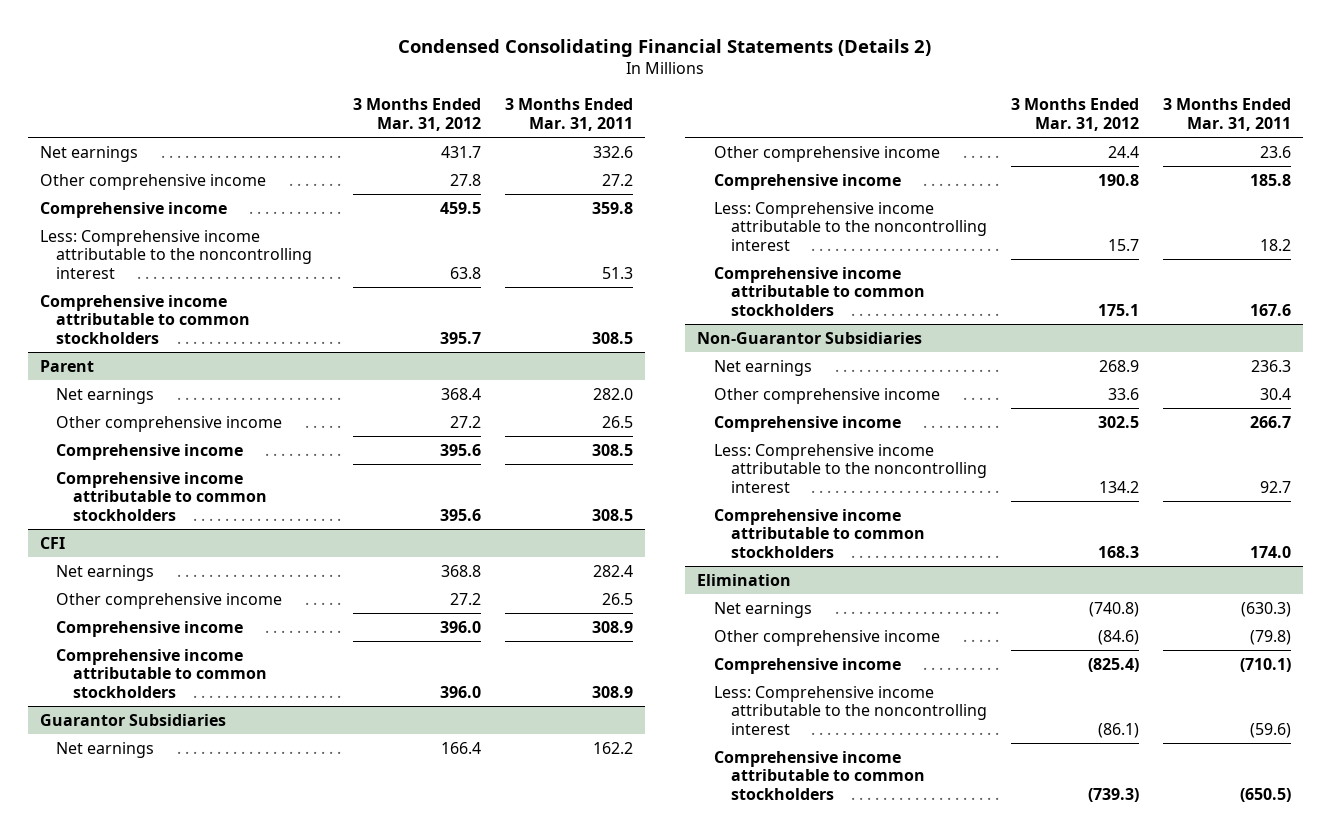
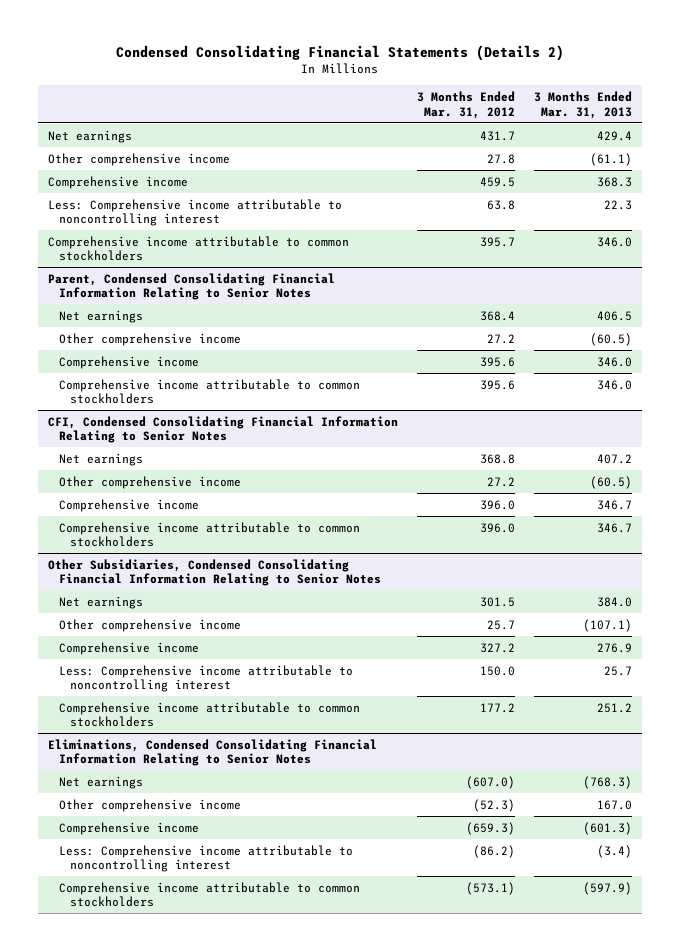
[505,98,634,131] 3 Months Ended Mar. 31, 2011 -> none
none -> [534,91,633,119] 3 Months Ended Mar. 31, 2013
[39,229,313,279] Less: Comprehensive income attributable to the noncontrolling interest -> [47,198,342,227] Less: Comprehensive income attributable to noncontrolling interest
[39,359,94,372] Parent -> none
none -> [47,272,335,301] Parent, Condensed Consolidating Financial Information Relating to Senior Notes
[39,536,65,549] CFI -> none
none -> [47,415,398,444] CFI, Condensed Consolidating Financial Information Relating to Senior Notes
[39,713,226,726] Guarantor Subsidiaries -> none
[697,331,923,344] Non-Guarantor Subsidiaries -> none
[697,573,792,586] Elimination -> none
[713,601,812,618] Net earnings -> none
[713,629,940,646] Other comprehensive income -> none
[713,657,901,674] Comprehensive income -> none
[713,685,987,735] Less: Comprehensive income attributable to the noncontrolling interest -> none
[713,750,925,800] Comprehensive income attributable to common stockholders -> none
none -> [47,558,382,587] Other Subsidiaries, Condensed Consolidating Financial Information Relating to Senior Notes
[441,741,482,754] 166.4 -> [480,596,516,607] 301.5
[1107,145,1139,158] 24.4 -> [487,619,516,630] 25.7
[1097,173,1139,186] 190.8 -> [480,642,516,653] 327.2
[713,201,987,251] Less: Comprehensive income attributable to the noncontrolling interest -> [59,664,354,693] Less: Comprehensive income attributable to noncontrolling interest
[1107,238,1139,251] 15.7 -> [480,665,516,676] 150.0
[1097,303,1139,316] 175.1 -> [480,702,516,713] 177.2
none -> [47,738,377,767] Eliminations, Condensed Consolidating Financial Information Relating to Senior Notes
[1098,359,1139,372] 268.9 -> [466,775,516,789] (607.0)
[1107,387,1139,400] 33.6 -> [473,798,516,812] (52.3)
[1097,415,1139,428] 302.5 -> [466,821,516,835] (659.3)
[713,443,987,493] Less: Comprehensive income attributable to the noncontrolling interest -> [59,844,354,873] Less: Comprehensive income attributable to noncontrolling interest
[1098,480,1139,493] 134.2 -> [473,844,516,858] (86.2)
[1097,545,1139,558] 168.3 -> [466,881,516,895] (573.1)

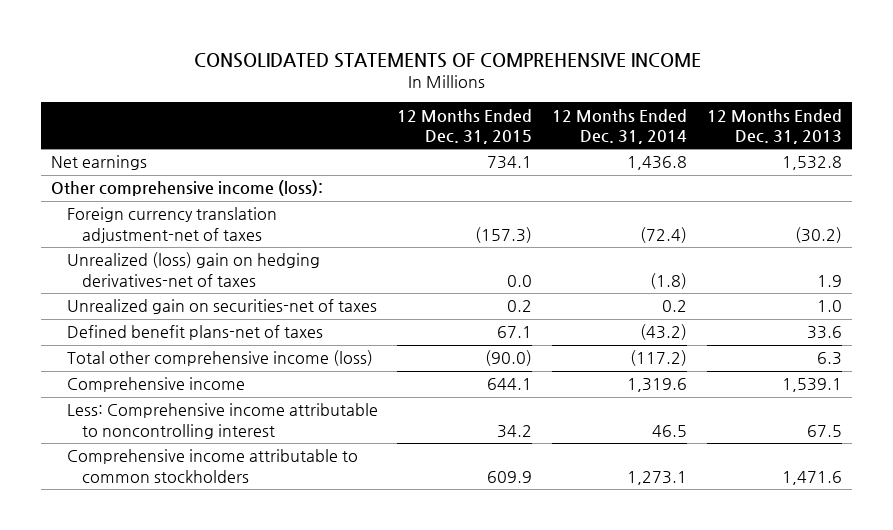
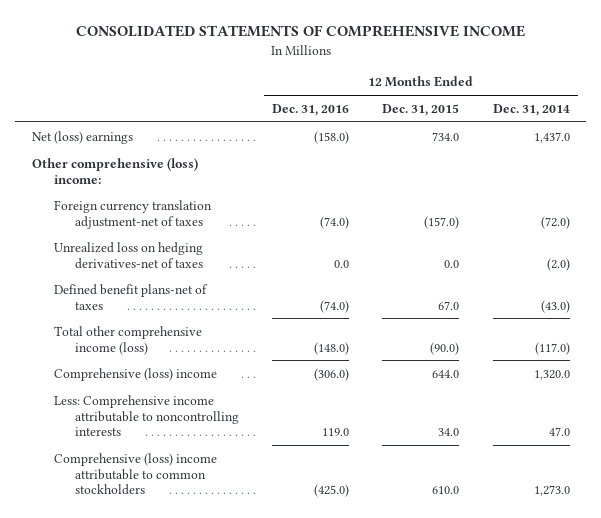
[707,108,843,144] 12 Months Ended Dec. 31, 2013 -> none
none -> [272,103,350,116] Dec. 31, 2016
[66,299,377,315] Unrealized gain on securities-net of taxes -> none
[51,155,148,171] Net earnings -> [31,130,133,144] Net (loss) earnings
[487,156,533,170] 734.1 -> [432,131,460,141] 734.0
[627,156,688,171] 1,436.8 -> [533,131,570,143] 1,437.0
[51,180,324,197] Other comprehensive income (loss): -> [31,157,198,184] Other comprehensive (loss) income:
[475,226,533,243] (157.3) -> [424,215,460,229] (157.0)
[640,226,688,243] (72.4) -> [540,215,570,229] (72.0)
[66,252,320,287] Unrealized (loss) gain on hedging derivatives-net of taxes -> [53,241,204,269] Unrealized loss on hedging derivatives-net of taxes
[650,272,688,289] (1.8) -> [546,257,570,271] (2.0)
[497,326,533,339] 67.1 -> [438,300,460,310] 67.0
[640,324,688,341] (43.2) -> [540,299,570,313] (43.0)
[630,350,688,367] (117.2) -> [534,341,570,355] (117.0)
[66,377,245,393] Comprehensive income -> [53,367,217,381] Comprehensive (loss) income
[487,378,533,391] 644.1 -> [432,369,460,378] 644.0
[627,378,688,393] 1,319.6 -> [533,369,570,380] 1,320.0
[66,403,378,439] Less: Comprehensive income attributable to noncontrolling interest -> [53,394,240,437] Less: Comprehensive income attributable to noncontrolling interests
[497,424,533,438] 34.2 -> [438,428,460,437] 34.0
[652,424,688,437] 46.5 -> [548,427,570,437] 47.0
[66,449,358,483] Comprehensive income attributable to common stockholders -> [53,452,217,496] Comprehensive (loss) income attributable to common stockholders
[487,470,533,483] 609.9 -> [432,486,460,495] 610.0
[627,470,688,485] 1,273.1 -> [533,485,570,497] 1,273.0

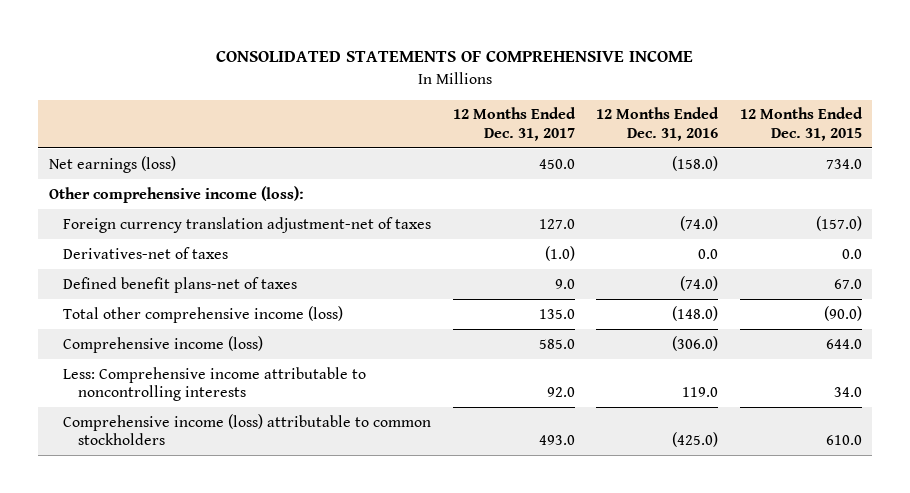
[492,103,570,116] Dec. 31, 2014 -> none
none -> [452,107,576,141] 12 Months Ended Dec. 31, 2017
[31,130,133,144] Net (loss) earnings -> [48,155,176,173] Net earnings (loss)
[31,157,198,184] Other comprehensive (loss) income: -> [48,185,304,203] Other comprehensive income (loss):
[53,241,204,269] Unrealized loss on hedging derivatives-net of taxes -> [63,246,229,259] Derivatives-net of taxes
[53,367,217,381] Comprehensive (loss) income -> [63,335,264,353] Comprehensive income (loss)
[53,452,217,496] Comprehensive (loss) income attributable to common stockholders -> [63,413,432,446] Comprehensive income (loss) attributable to common stockholders

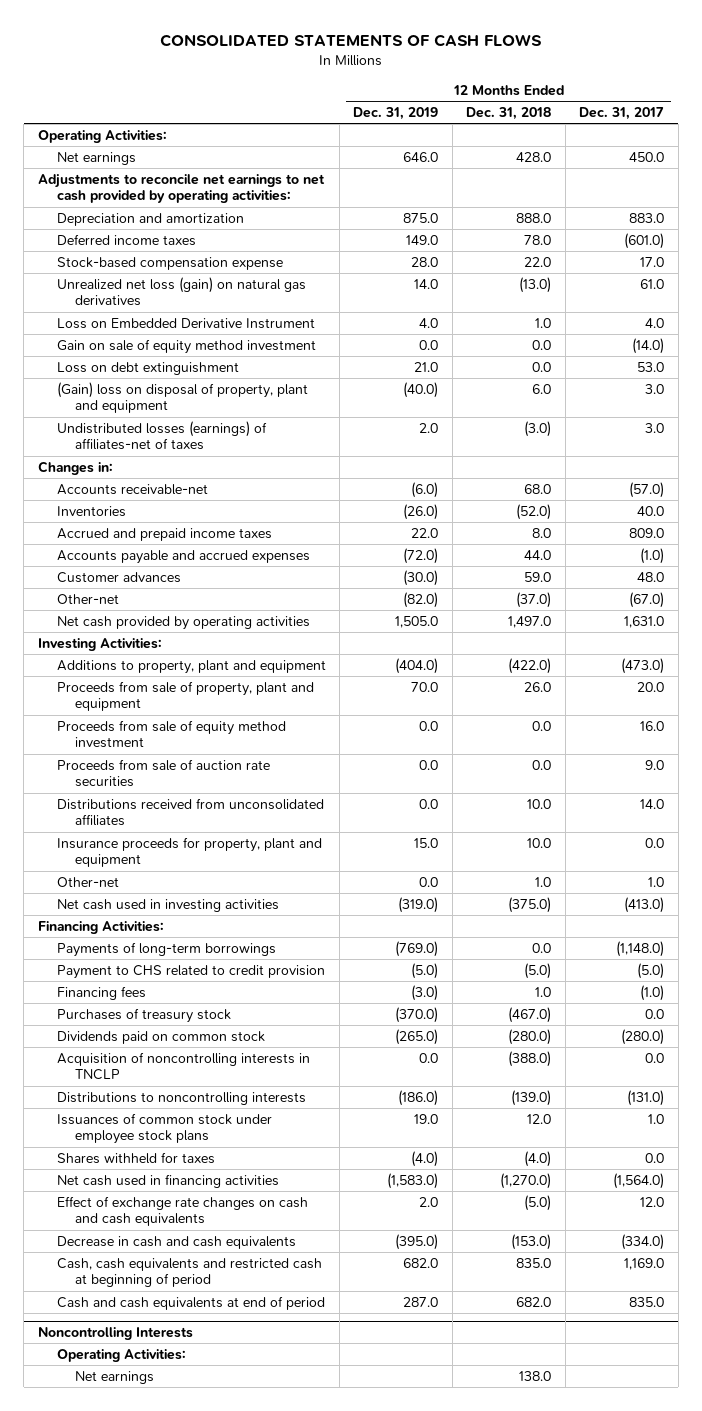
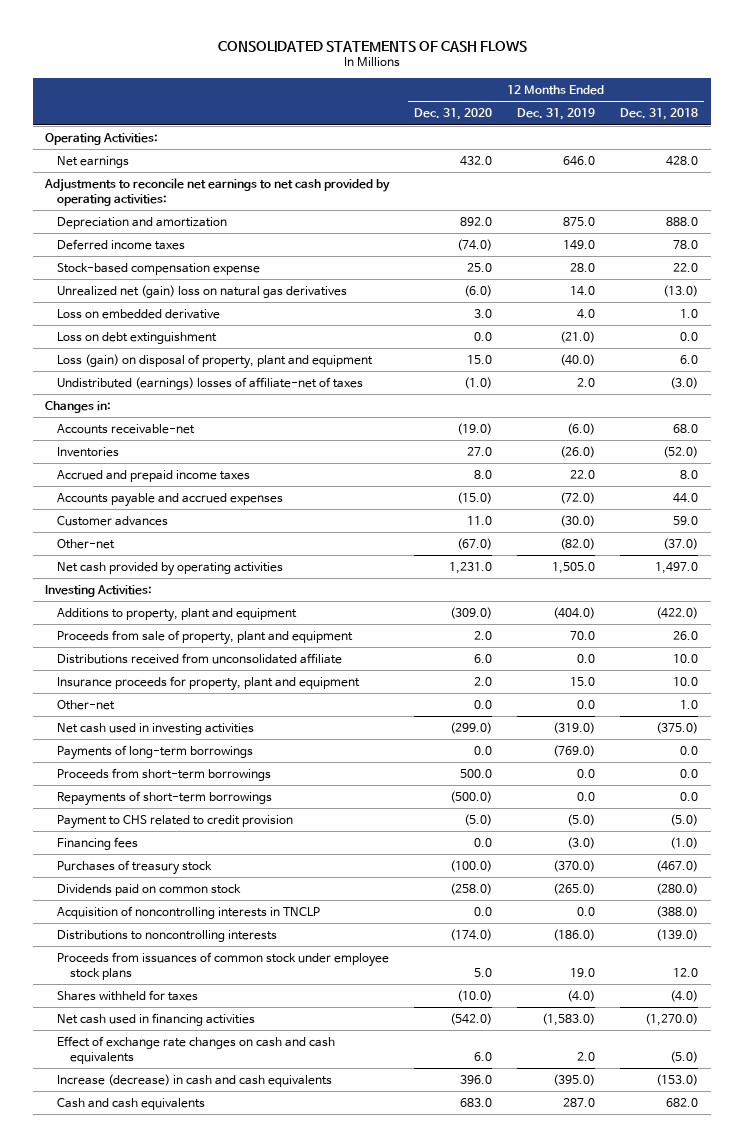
[579,106,665,120] Dec. 31, 2017 -> none
none -> [414,108,493,121] Dec. 31, 2020
[56,338,316,354] Gain on sale of equity method investment -> none
[56,276,306,307] Unrealized net loss (gain) on natural gas derivatives -> [57,284,348,298] Unrealized net (gain) loss on natural gas derivatives
[56,317,315,329] Loss on Embedded Derivative Instrument -> [57,308,221,319] Loss on embedded derivative
[414,361,439,372] 21.0 -> [560,330,596,343] (21.0)
[56,381,308,414] (Gain) loss on disposal of property, plant and equipment -> [57,353,374,369] Loss (gain) on disposal of property, plant and equipment
[56,420,267,451] Undistributed losses (earnings) of affiliates-net of taxes -> [57,376,364,390] Undistributed (earnings) losses of affiliate-net of taxes
[56,719,286,749] Proceeds from sale of equity method investment -> none
[56,758,270,788] Proceeds from sale of auction rate securities -> none
[56,797,324,827] Distributions received from unconsolidated affiliates -> [57,652,343,664] Distributions received from unconsolidated affiliate
[37,920,164,934] Financing Activities: -> none
none -> [57,767,272,781] Proceeds from short-term borrowings
none -> [57,790,273,806] Repayments of short-term borrowings
[535,986,552,997] 1.0 -> [670,836,699,849] (1.0)
[56,1112,272,1145] Issuances of common stock under employee stock plans -> [57,951,390,980] Proceeds from issuances of common stock under employee stock plans
[56,1257,322,1288] Cash, cash equivalents and restricted cash at beginning of period -> none
[37,1327,193,1341] Noncontrolling Interests -> none
[56,1348,186,1362] Operating Activities: -> none
[75,1370,155,1384] Net earnings -> none
[56,1235,296,1249] Decrease in cash and cash equivalents -> [57,1073,333,1087] Increase (decrease) in cash and cash equivalents
[56,1295,325,1310] Cash and cash equivalents at end of period -> [57,1097,206,1110] Cash and cash equivalents

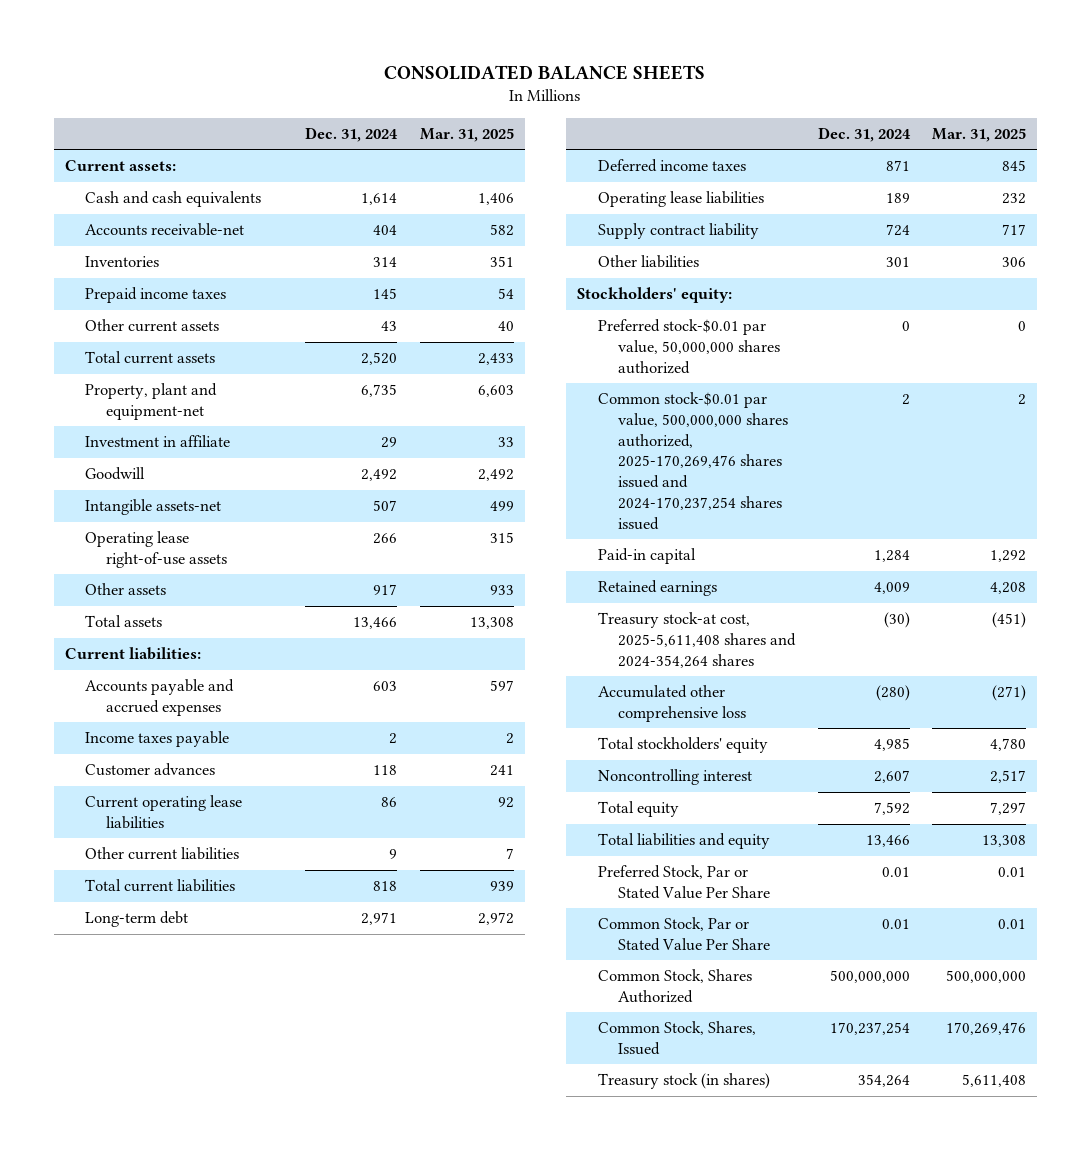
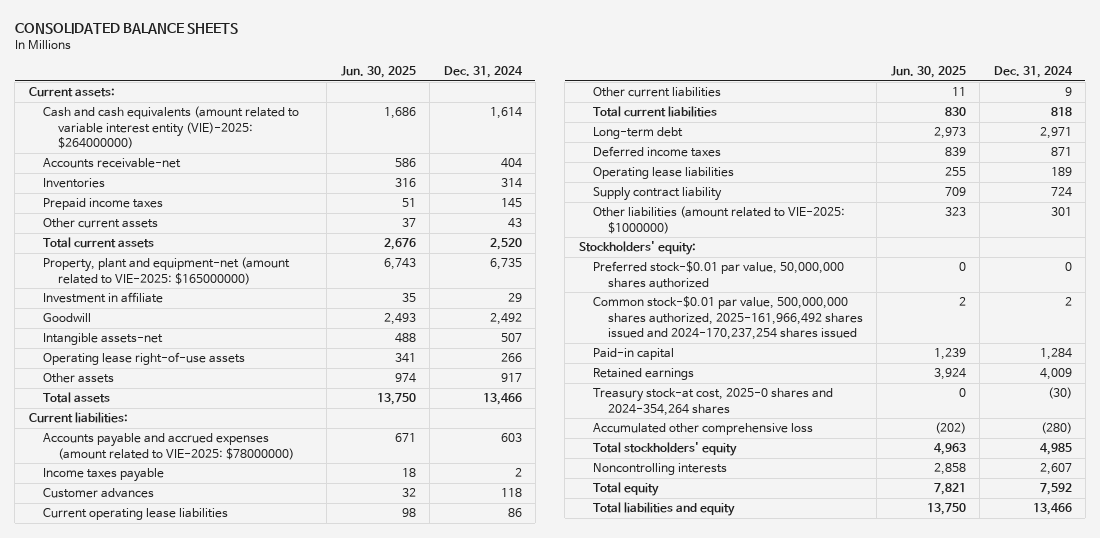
[419,127,514,142] Mar. 31, 2025 -> none
none -> [340,66,416,79] Jun. 30, 2025
[85,191,262,208] Cash and cash equivalents -> [43,106,300,149] Cash and cash equivalents (amount related to variable interest entity (VIE)-2025: $264000000)
[85,383,218,420] Property, plant and equipment-net -> [43,257,291,285] Property, plant and equipment-net (amount related to VIE-2025: $165000000)
[85,679,235,716] Accounts payable and accrued expenses -> [43,433,295,460] Accounts payable and accrued expenses (amount related to VIE-2025: $78000000)
[597,255,699,269] Other liabilities -> [593,206,846,234] Other liabilities (amount related to VIE-2025: $1000000)
[597,392,789,530] Common stock-$0.01 par value, 500,000,000 shares authorized, 2025-170,269,476 shares issued and 2024-170,237,254 shares issued -> [593,296,864,340] Common stock-$0.01 par value, 500,000,000 shares authorized, 2025-161,966,492 shares issued and 2024-170,237,254 shares issued
[597,612,797,668] Treasury stock-at cost, 2025-5,611,408 shares and 2024-354,264 shares -> [593,388,834,416] Treasury stock-at cost, 2025-0 shares and 2024-354,264 shares
[597,769,752,786] Noncontrolling interest -> [593,463,728,476] Noncontrolling interests
[597,865,771,899] Preferred Stock, Par or Stated Value Per Share -> none
[597,917,771,951] Common Stock, Par or Stated Value Per Share -> none
[597,969,752,1003] Common Stock, Shares Authorized -> none
[597,1021,756,1055] Common Stock, Shares, Issued -> none
[597,1073,770,1090] Treasury stock (in shares) -> none

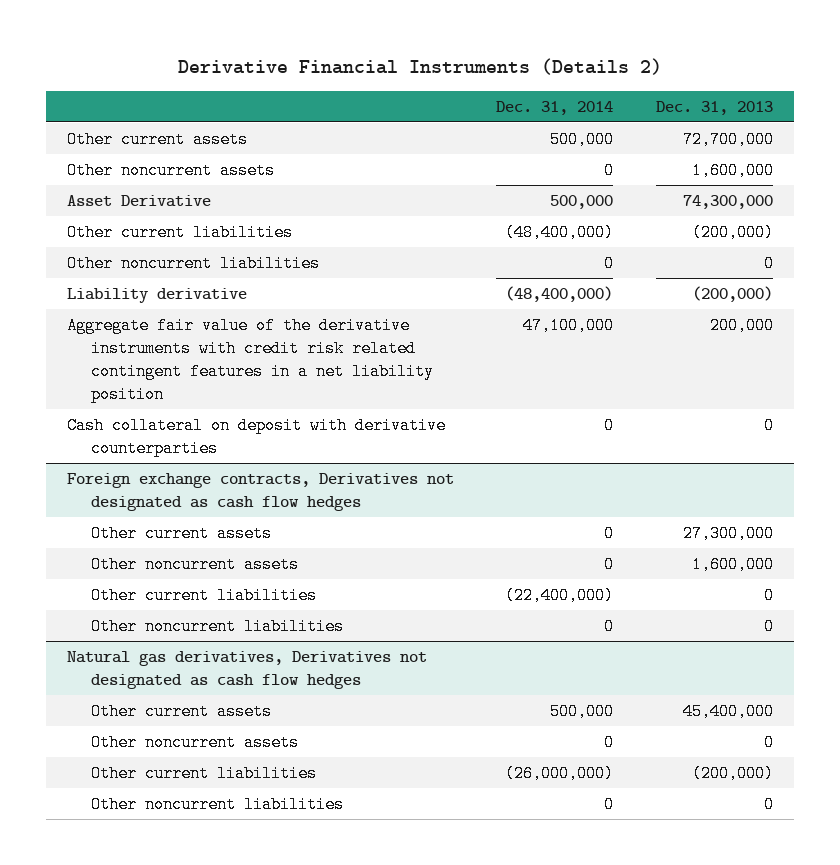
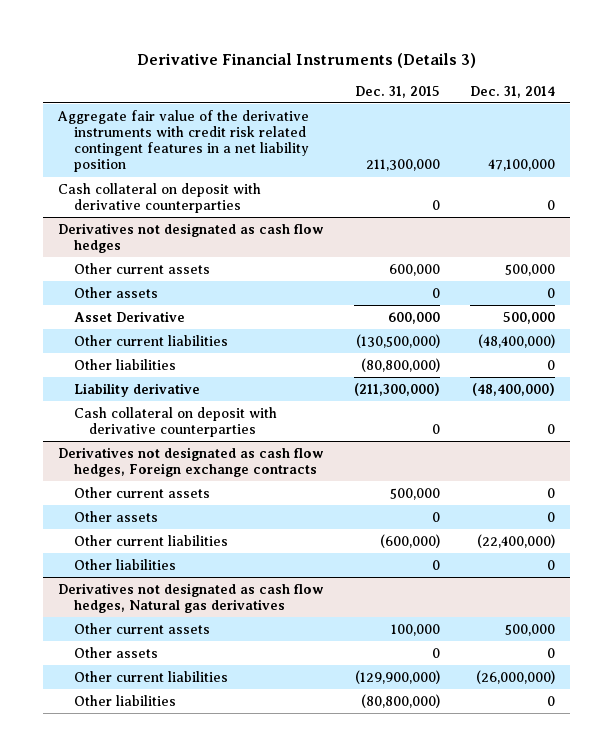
[177,58,662,76] Derivative Financial Instruments (Details 2) -> [136,52,476,68] Derivative Financial Instruments (Details 3)
[656,100,774,115] Dec. 31, 2013 -> none
none -> [354,85,440,98] Dec. 31, 2015
[66,316,434,404] Aggregate fair value of the derivative instruments with credit risk related contingent features in a net liability position -> [57,109,310,173] Aggregate fair value of the derivative instruments with credit risk related contingent features in a net liability position
none -> [58,182,262,214] Cash collateral on deposit with derivative counterparties
none -> [58,222,325,254] Derivatives not designated as cash flow hedges
[66,161,275,179] Other noncurrent assets -> [73,286,158,298] Other assets
[66,254,320,272] Other noncurrent liabilities -> [73,358,176,370] Other liabilities
[66,472,454,511] Foreign exchange contracts, Derivatives not designated as cash flow hedges -> [58,446,325,478] Derivatives not designated as cash flow hedges, Foreign exchange contracts
[90,555,299,573] Other noncurrent assets -> [73,510,158,522] Other assets
[90,617,344,635] Other noncurrent liabilities -> [73,558,176,570] Other liabilities
[66,650,427,689] Natural gas derivatives, Derivatives not designated as cash flow hedges -> [58,582,325,614] Derivatives not designated as cash flow hedges, Natural gas derivatives
[90,733,299,751] Other noncurrent assets -> [73,646,158,658] Other assets
[90,795,344,813] Other noncurrent liabilities -> [73,694,176,706] Other liabilities

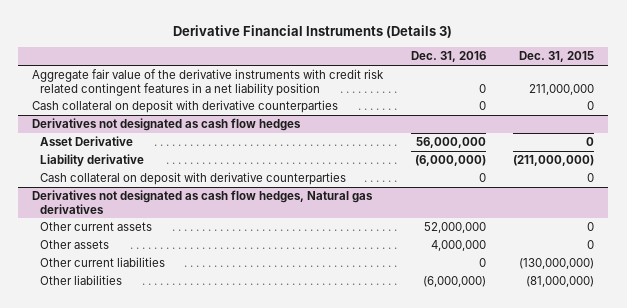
[469,85,555,98] Dec. 31, 2014 -> none
none -> [410,51,486,63] Dec. 31, 2016
[365,159,440,172] 211,300,000 -> [529,83,595,95] 211,000,000
[73,262,210,274] Other current assets -> none
[73,286,158,298] Other assets -> none
[73,334,228,346] Other current liabilities -> none
[73,358,176,370] Other liabilities -> none
[387,311,440,324] 600,000 -> [586,137,595,147] 0
[353,382,440,396] (211,300,000) -> [513,155,595,167] (211,000,000)
[58,446,325,478] Derivatives not designated as cash flow hedges, Foreign exchange contracts -> none
[73,486,210,498] Other current assets -> none
[73,510,158,522] Other assets -> none
[73,534,228,546] Other current liabilities -> none
[73,558,176,570] Other liabilities -> none
[390,623,440,636] 100,000 -> [587,222,595,232] 0
[354,669,440,684] (129,900,000) -> [519,258,595,270] (130,000,000)
[360,693,440,708] (80,800,000) -> [526,276,595,288] (81,000,000)

